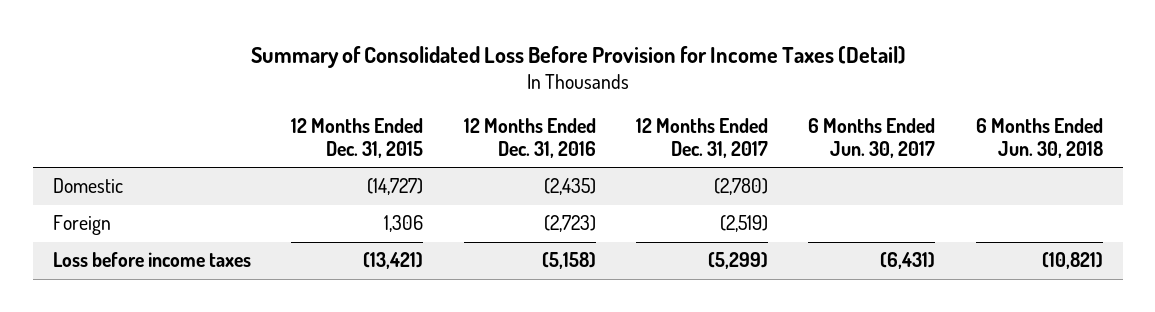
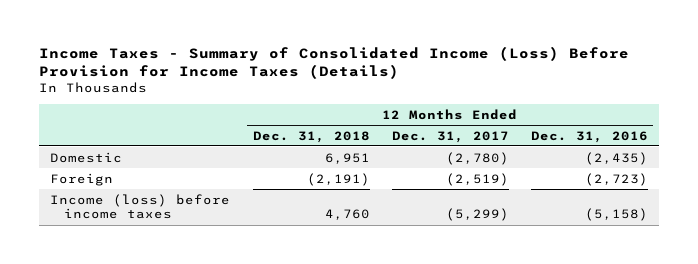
[250,45,906,68] Summary of Consolidated Loss Before Provision for Income Taxes (Detail) -> [39,45,630,80] Income Taxes - Summary of Consolidated Income (Loss) Before Provision for Income Taxes (Details)
[291,118,424,159] 12 Months Ended Dec. 31, 2015 -> none
[808,118,936,159] 6 Months Ended Jun. 30, 2017 -> none
[975,118,1103,159] 6 Months Ended Jun. 30, 2018 -> none
none -> [252,130,370,143] Dec. 31, 2018
[52,252,251,268] Loss before income taxes -> [50,193,231,220] Income (loss) before income taxes

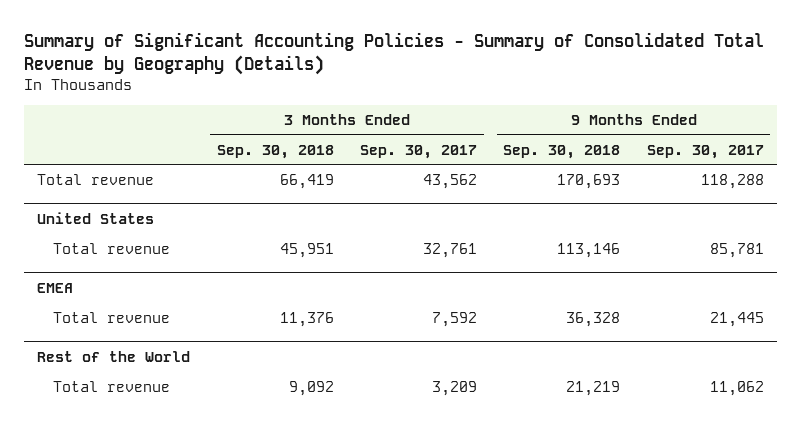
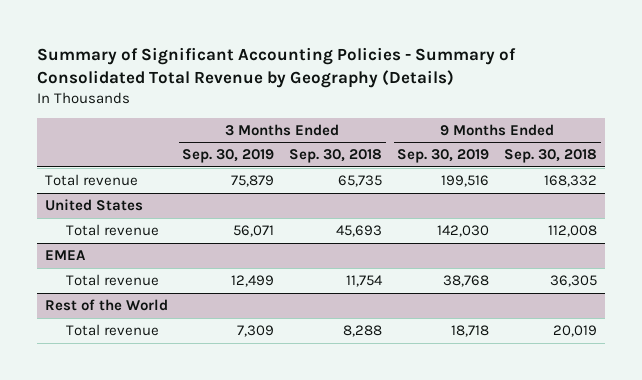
[360,144,478,159] Sep. 30, 2017 -> none
[646,144,764,159] Sep. 30, 2017 -> none
none -> [182,149,275,164] Sep. 30, 2019
none -> [397,149,490,164] Sep. 30, 2019
[279,173,334,189] 66,419 -> [338,174,383,187] 65,735
[557,173,621,189] 170,693 -> [544,174,598,187] 168,332
[279,242,334,258] 45,951 -> [336,224,383,237] 45,693
[557,242,621,258] 113,146 -> [548,224,598,237] 112,008
[279,311,334,327] 11,376 -> [346,274,384,287] 11,754
[566,311,621,327] 36,328 -> [550,274,598,287] 36,305
[288,380,334,396] 9,092 -> [343,324,383,337] 8,288
[566,380,621,396] 21,219 -> [553,324,598,337] 20,019

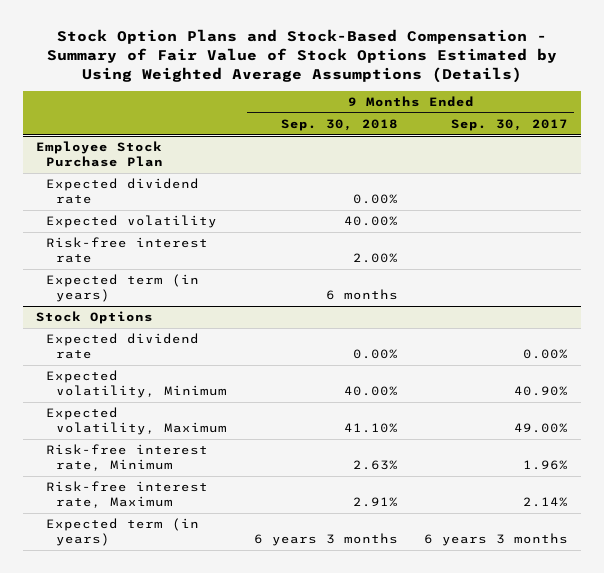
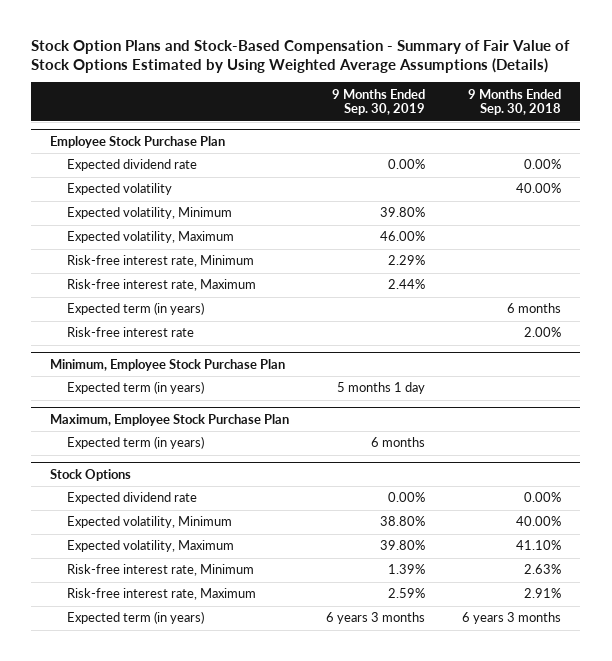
[450,119,568,132] Sep. 30, 2017 -> none
none -> [332,88,426,116] 9 Months Ended Sep. 30, 2019
none -> [66,207,232,220] Expected volatility, Minimum
none -> [66,231,234,244] Expected volatility, Maximum
none -> [66,255,254,268] Risk-free interest rate, Minimum
none -> [66,279,256,292] Risk-free interest rate, Maximum
[46,237,209,263] Risk-free interest rate -> [66,327,194,338] Risk-free interest rate
none -> [50,358,286,371] Minimum, Employee Stock Purchase Plan
none -> [66,381,204,395] Expected term (in years)
none -> [50,413,290,426] Maximum, Employee Stock Purchase Plan
none -> [66,436,204,450] Expected term (in years)

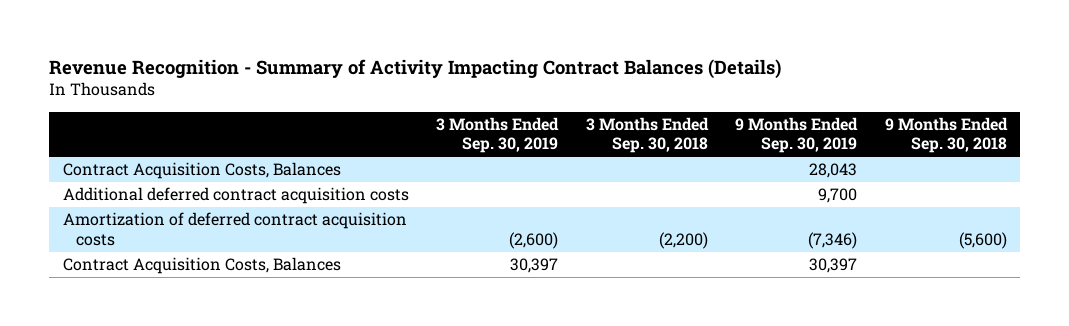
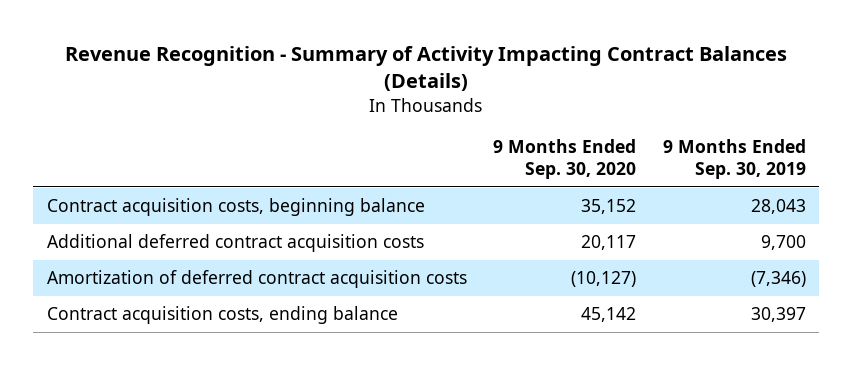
[436,116,560,154] 3 Months Ended Sep. 30, 2019 -> none
[585,116,709,154] 3 Months Ended Sep. 30, 2018 -> none
[884,116,1008,154] 9 Months Ended Sep. 30, 2018 -> none
none -> [493,139,637,180] 9 Months Ended Sep. 30, 2020
[62,162,341,180] Contract Acquisition Costs, Balances -> [46,198,425,217] Contract acquisition costs, beginning balance
[62,257,341,275] Contract Acquisition Costs, Balances -> [46,306,398,325] Contract acquisition costs, ending balance

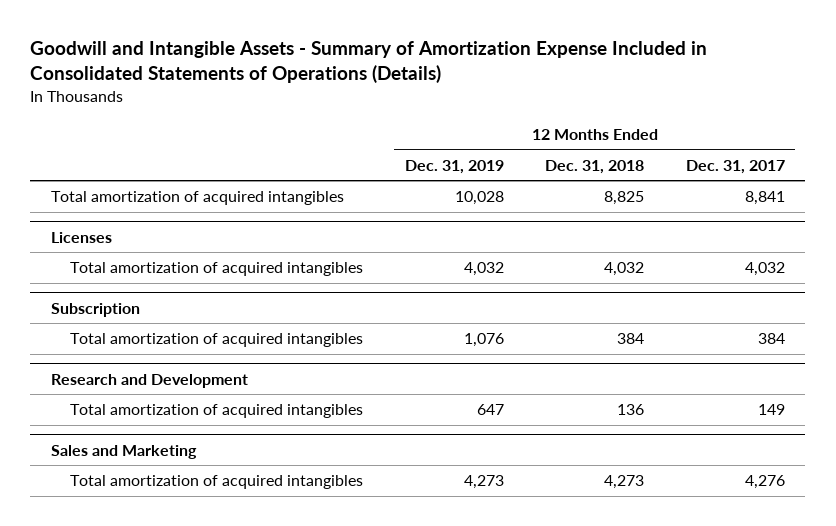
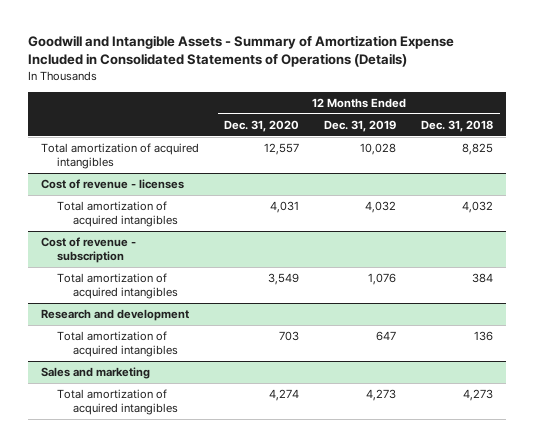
[685,159,785,174] Dec. 31, 2017 -> none
none -> [223,119,299,132] Dec. 31, 2020
[51,231,113,243] Licenses -> [40,179,184,190] Cost of revenue - licenses
[51,302,141,317] Subscription -> none
none -> [40,237,136,264] Cost of revenue - subscription
[51,373,249,388] Research and Development -> [40,309,189,322] Research and development
[51,444,198,459] Sales and Marketing -> [40,367,150,380] Sales and marketing

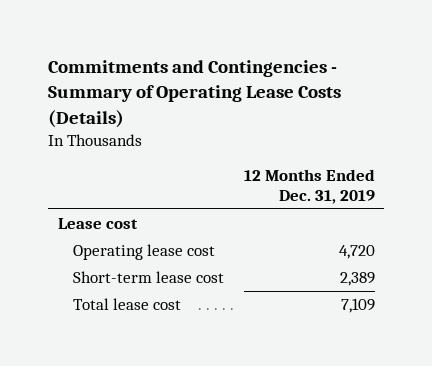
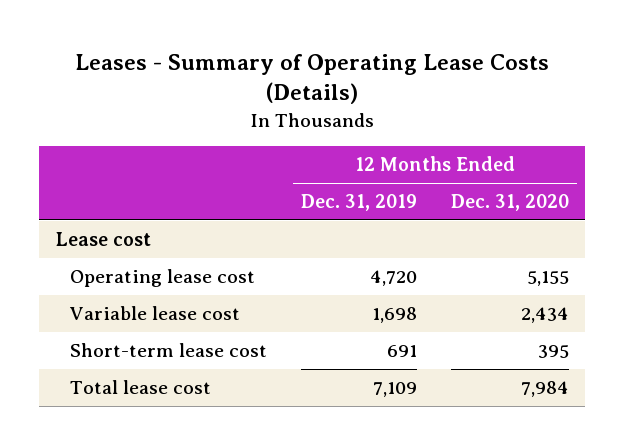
[47,60,341,128] Commitments and Contingencies - Summary of Operating Lease Costs (Details) -> [75,53,550,105] Leases - Summary of Operating Lease Costs (Details)
none -> [450,194,569,212] Dec. 31, 2020
none -> [69,306,241,321] Variable lease cost
[339,271,375,286] 2,389 -> [386,345,417,358] 691

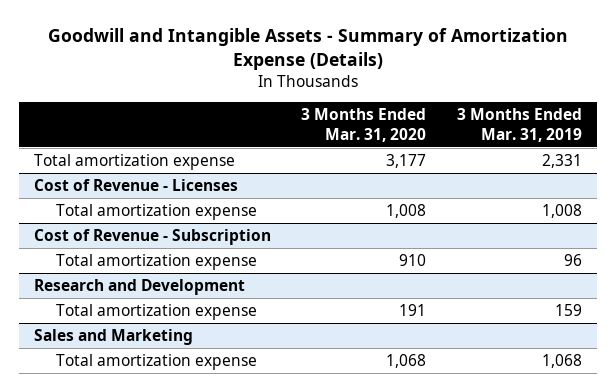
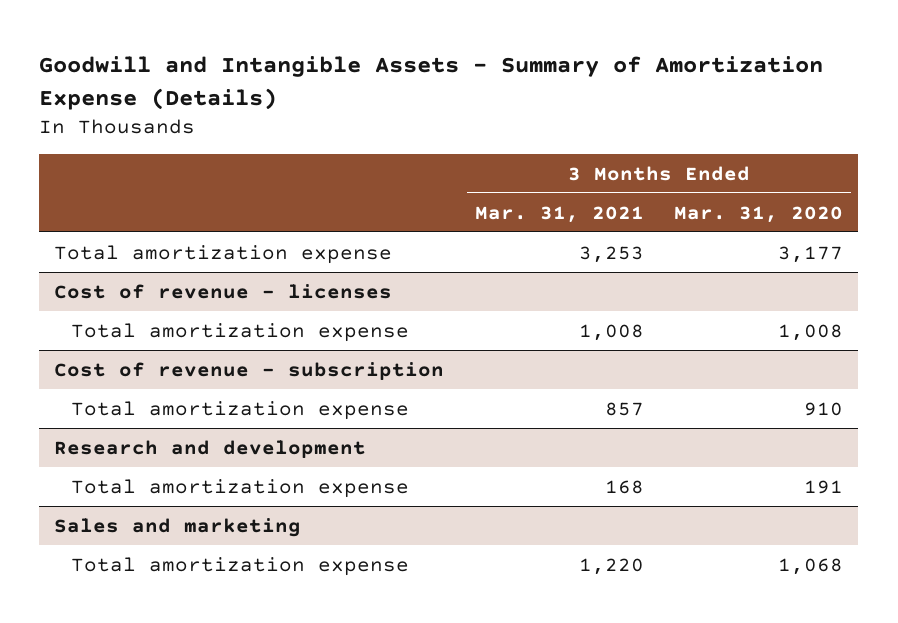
[456,108,582,142] 3 Months Ended Mar. 31, 2019 -> none
none -> [474,205,644,223] Mar. 31, 2021
[33,179,238,192] Cost of Revenue - Licenses -> [54,283,393,299] Cost of revenue - licenses
[33,229,271,246] Cost of Revenue - Subscription -> [54,361,445,380] Cost of revenue - subscription
[33,279,245,296] Research and Development -> [54,439,367,458] Research and development
[33,329,193,346] Sales and Marketing -> [54,517,302,537] Sales and marketing

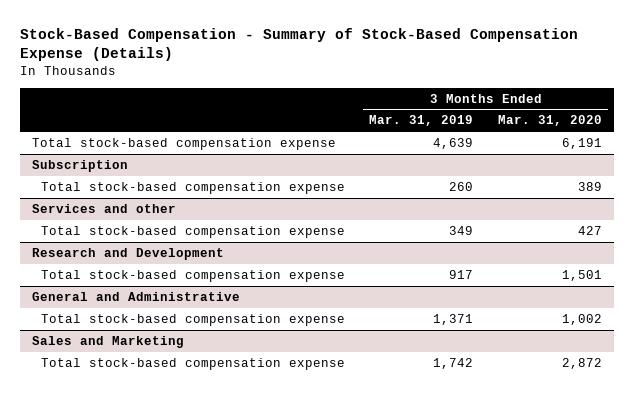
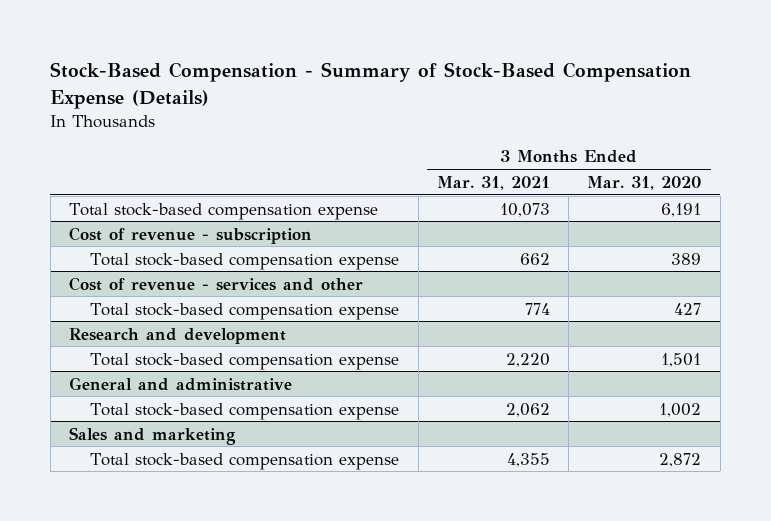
[369,115,474,127] Mar. 31, 2019 -> none
none -> [436,175,550,190] Mar. 31, 2021
[32,160,129,173] Subscription -> none
none -> [69,226,313,244] Cost of revenue - subscription
[32,204,177,214] Services and other -> [69,276,364,291] Cost of revenue - services and other
[32,248,225,261] Research and Development -> [69,327,287,344] Research and development
[32,292,241,302] General and Administrative -> [69,376,293,391] General and administrative
[32,336,185,349] Sales and Marketing -> [69,426,237,445] Sales and marketing

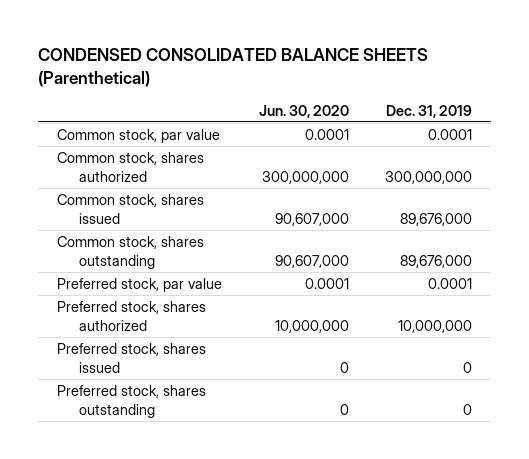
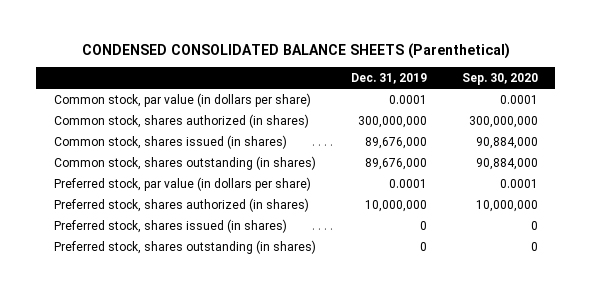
[258,104,349,118] Jun. 30, 2020 -> none
none -> [461,73,538,86] Sep. 30, 2020
[56,128,220,143] Common stock, par value -> [53,92,311,107] Common stock, par value (in dollars per share)
[56,151,204,182] Common stock, shares authorized -> [53,113,309,128] Common stock, shares authorized (in shares)
[56,193,204,224] Common stock, shares issued -> [53,134,287,149] Common stock, shares issued (in shares)
[56,235,204,269] Common stock, shares outstanding -> [53,155,316,170] Common stock, shares outstanding (in shares)
[56,277,222,292] Preferred stock, par value -> [53,176,311,191] Preferred stock, par value (in dollars per share)
[56,300,206,331] Preferred stock, shares authorized -> [53,197,309,212] Preferred stock, shares authorized (in shares)
[56,342,206,373] Preferred stock, shares issued -> [53,218,287,233] Preferred stock, shares issued (in shares)
[56,384,206,418] Preferred stock, shares outstanding -> [53,239,316,254] Preferred stock, shares outstanding (in shares)

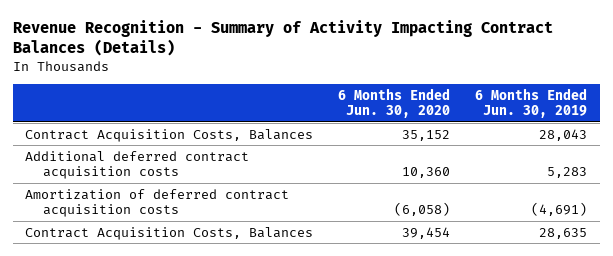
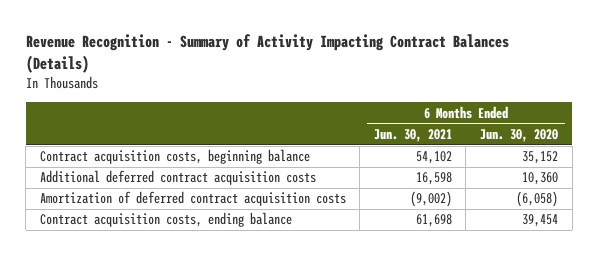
[475,87,588,119] 6 Months Ended Jun. 30, 2019 -> none
none -> [373,128,452,142] Jun. 30, 2021
[25,128,314,142] Contract Acquisition Costs, Balances -> [39,149,310,165] Contract acquisition costs, beginning balance
[25,226,314,240] Contract Acquisition Costs, Balances -> [39,212,292,228] Contract acquisition costs, ending balance

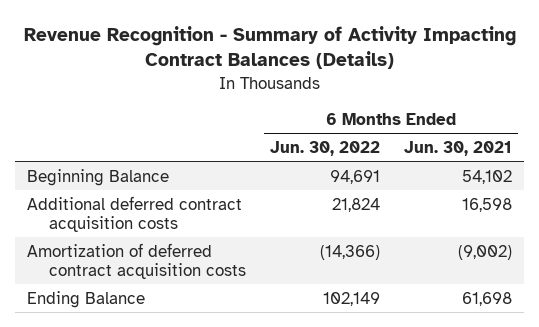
[480,128,559,142] Jun. 30, 2020 -> none
none -> [269,141,380,157] Jun. 30, 2022
[39,149,310,165] Contract acquisition costs, beginning balance -> [27,168,170,186] Beginning Balance
[39,212,292,228] Contract acquisition costs, ending balance -> [27,290,146,308] Ending Balance

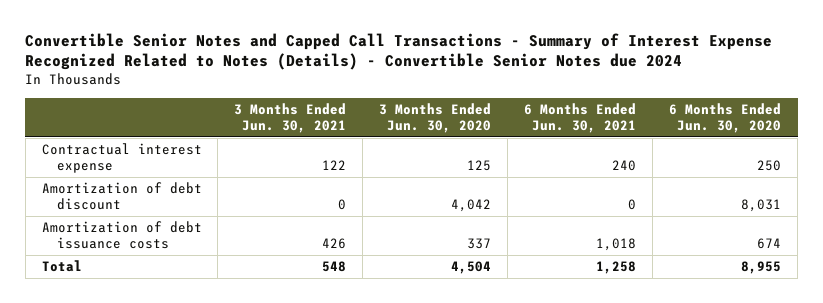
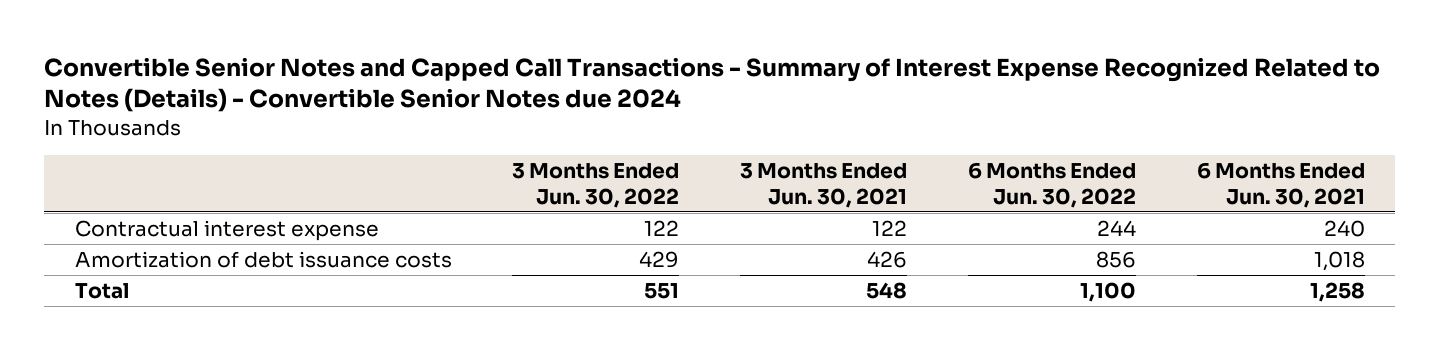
[379,103,492,133] 3 Months Ended Jun. 30, 2020 -> none
[669,103,782,133] 6 Months Ended Jun. 30, 2020 -> none
none -> [512,162,680,208] 3 Months Ended Jun. 30, 2022
none -> [967,161,1136,208] 6 Months Ended Jun. 30, 2022
[41,182,202,210] Amortization of debt discount -> none

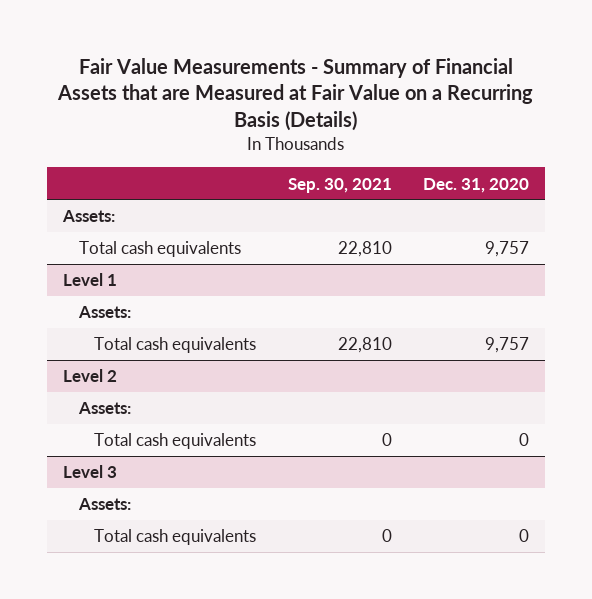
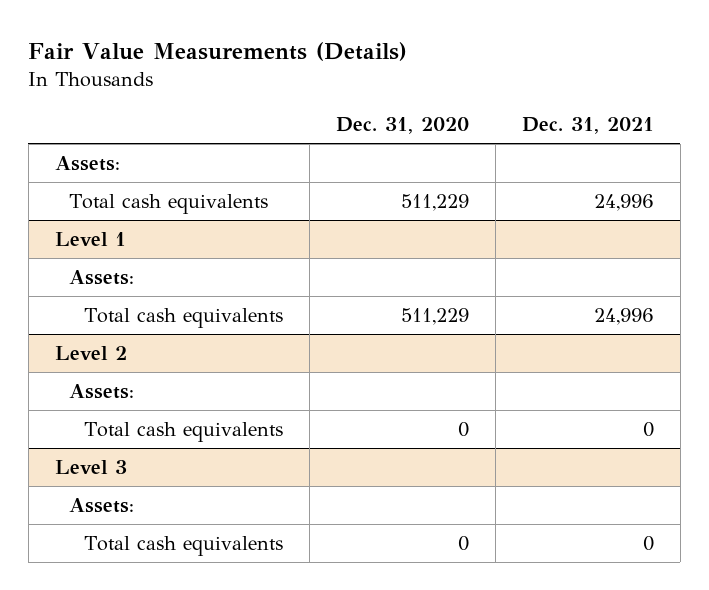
[57,57,534,132] Fair Value Measurements - Summary of Financial Assets that are Measured at Fair Value on a Recurring Basis (Details) -> [28,42,408,62] Fair Value Measurements (Details)
[287,177,392,193] Sep. 30, 2021 -> none
none -> [521,117,654,135] Dec. 31, 2021
[485,241,530,258] 9,757 -> [400,193,469,211] 511,229
[485,337,530,354] 9,757 -> [400,307,469,325] 511,229

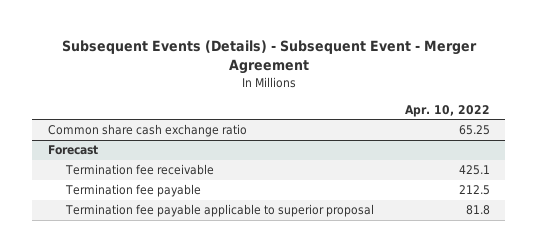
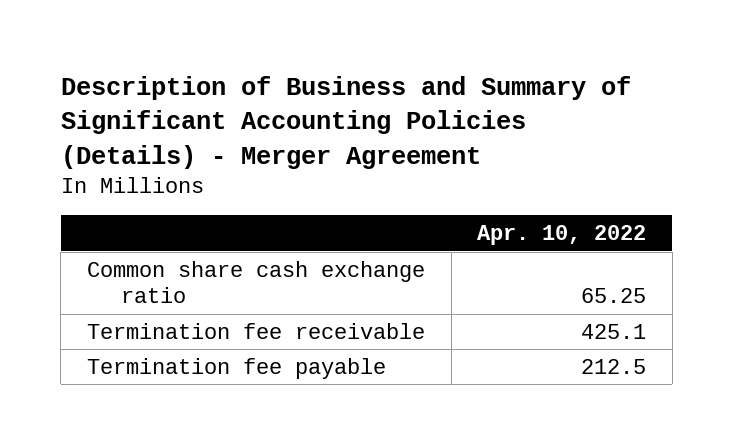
[61,40,477,75] Subsequent Events (Details) - Subsequent Event - Merger Agreement -> [60,76,631,169] Description of Business and Summary of Significant Accounting Policies (Details) - Merger Agreement
[47,145,98,156] Forecast -> none
[65,204,375,218] Termination fee payable applicable to superior proposal -> none

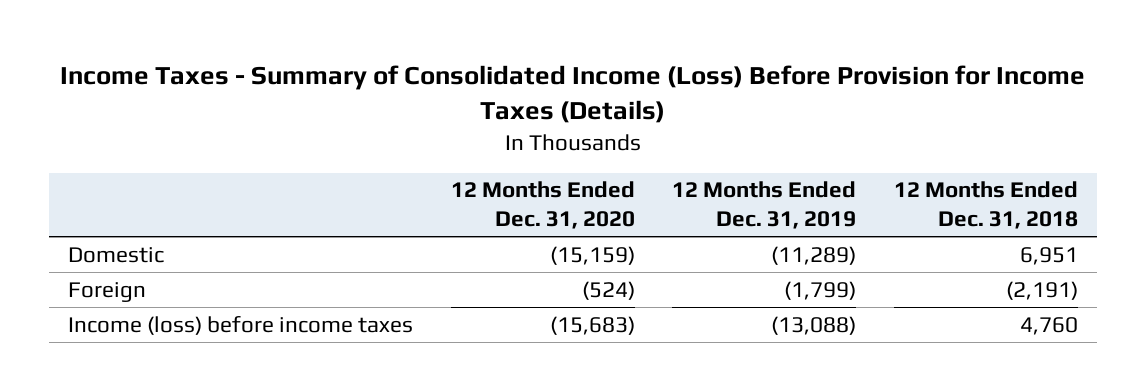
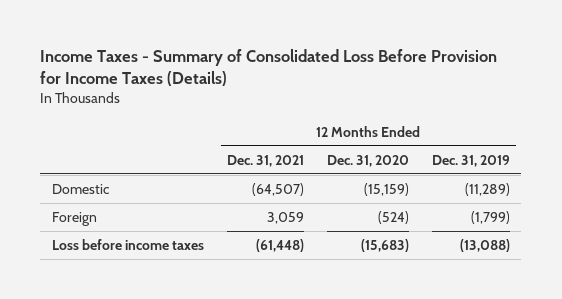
[59,65,1085,124] Income Taxes - Summary of Consolidated Income (Loss) Before Provision for Income Taxes (Details) -> [40,49,498,87] Income Taxes - Summary of Consolidated Loss Before Provision for Income Taxes (Details)
[893,181,1078,230] 12 Months Ended Dec. 31, 2018 -> none
none -> [226,154,304,167] Dec. 31, 2021
[67,315,413,335] Income (loss) before income taxes -> [51,239,204,251] Loss before income taxes

